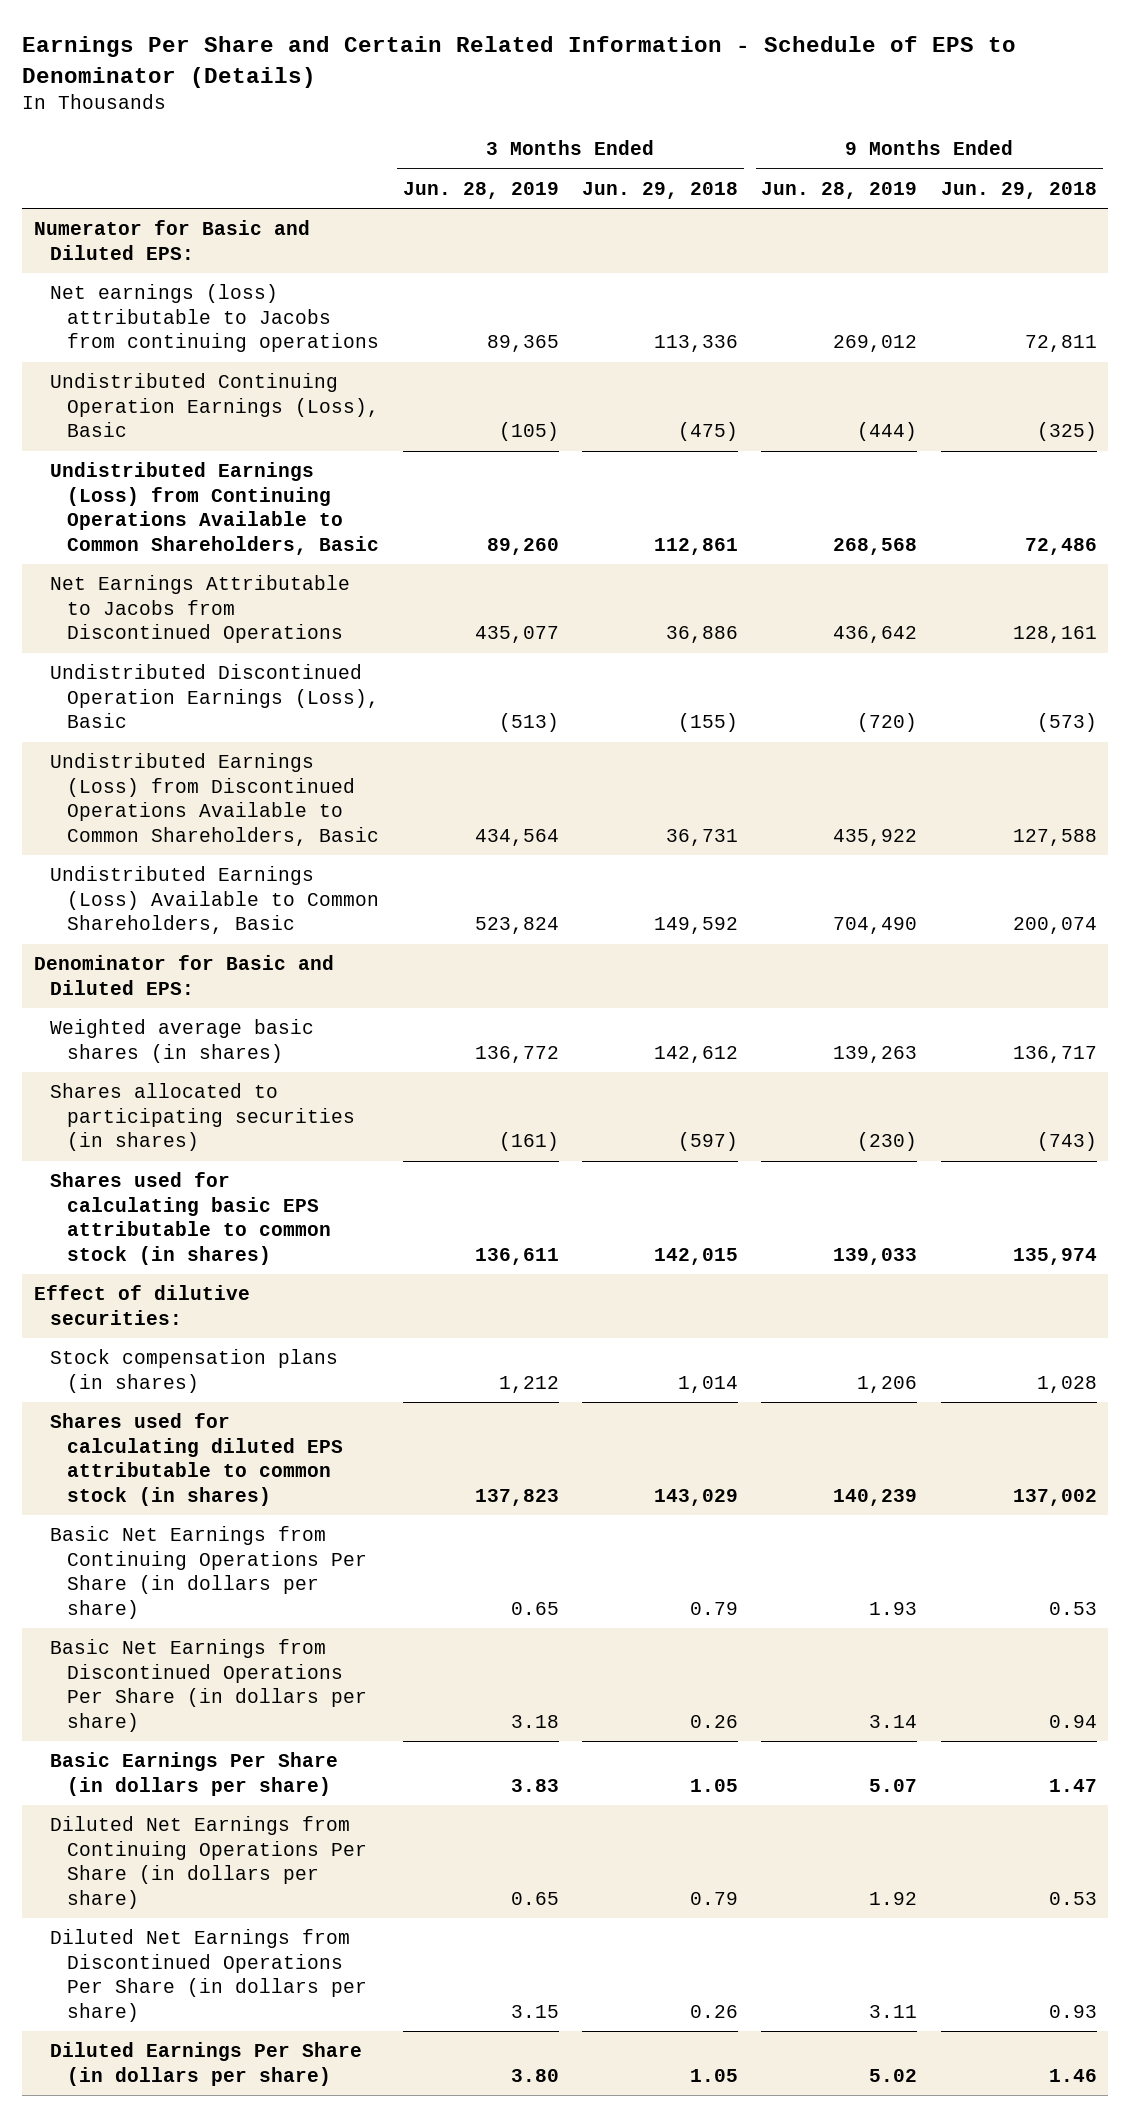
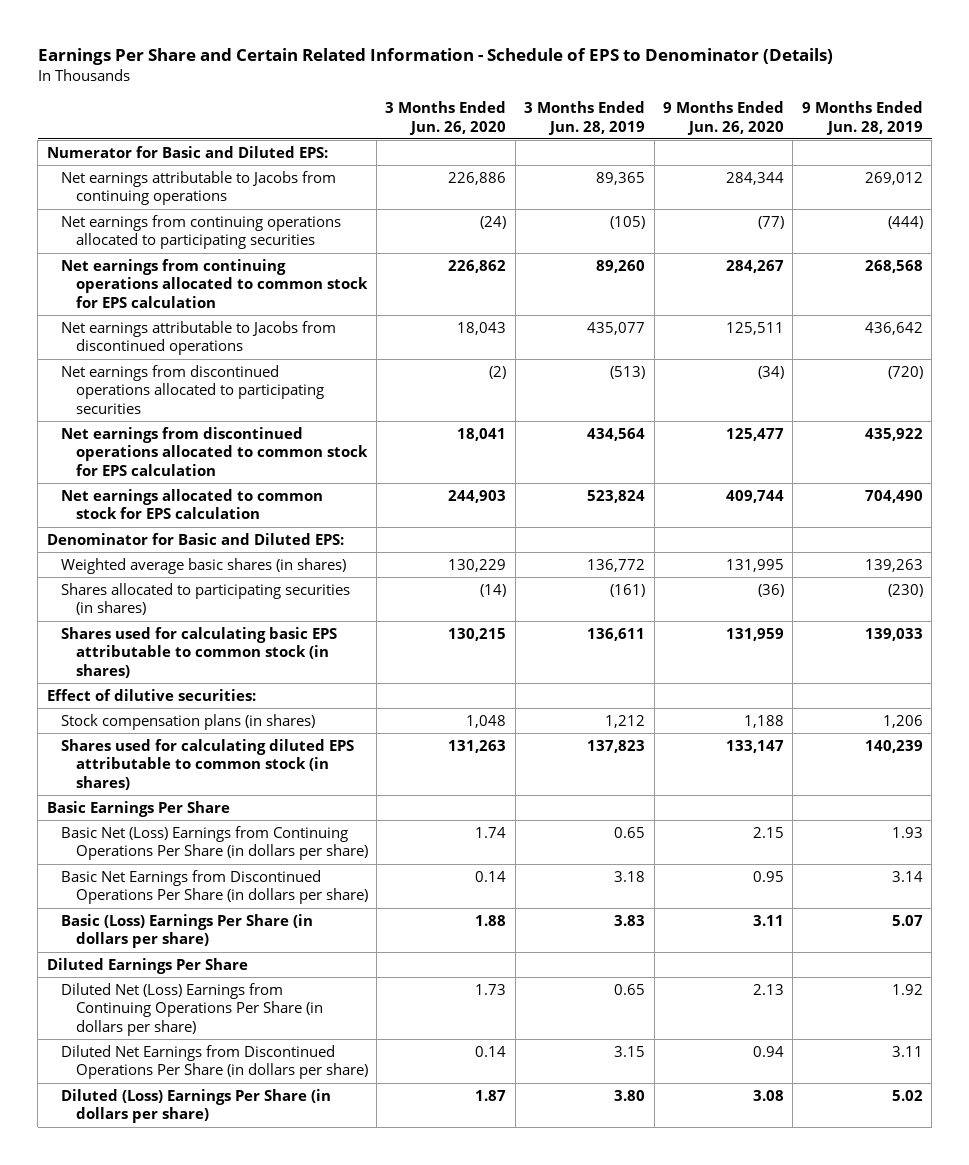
[581,182,738,200] Jun. 29, 2018 -> none
[940,182,1097,200] Jun. 29, 2018 -> none
none -> [385,101,507,135] 3 Months Ended Jun. 26, 2020
none -> [662,101,784,135] 9 Months Ended Jun. 26, 2020
[50,284,380,353] Net earnings (loss) attributable to Jacobs from continuing operations -> [61,170,337,206] Net earnings attributable to Jacobs from continuing operations
[50,373,380,438] Undistributed Continuing Operation Earnings (Loss), Basic -> [61,214,342,250] Net earnings from continuing operations allocated to participating securities
[50,462,380,555] Undistributed Earnings (Loss) from Continuing Operations Available to Common Shareholders, Basic -> [61,258,368,308] Net earnings from continuing operations allocated to common stock for EPS calculation
[50,575,351,644] Net Earnings Attributable to Jacobs from Discontinued Operations -> [61,320,337,356] Net earnings attributable to Jacobs from discontinued operations
[50,664,380,729] Undistributed Discontinued Operation Earnings (Loss), Basic -> [61,364,324,414] Net earnings from discontinued operations allocated to participating securities
[50,753,380,846] Undistributed Earnings (Loss) from Discontinued Operations Available to Common Shareholders, Basic -> [61,426,368,476] Net earnings from discontinued operations allocated to common stock for EPS calculation
[50,866,380,935] Undistributed Earnings (Loss) Available to Common Shareholders, Basic -> [61,488,324,520] Net earnings allocated to common stock for EPS calculation
none -> [46,800,230,817] Basic Earnings Per Share
[50,1526,368,1619] Basic Net Earnings from Continuing Operations Per Share (in dollars per share) -> [61,825,368,861] Basic Net (Loss) Earnings from Continuing Operations Per Share (in dollars per share)
[50,1752,339,1796] Basic Earnings Per Share (in dollars per share) -> [61,913,314,949] Basic (Loss) Earnings Per Share (in dollars per share)
none -> [46,957,248,974] Diluted Earnings Per Share
[50,1816,368,1909] Diluted Net Earnings from Continuing Operations Per Share (in dollars per share) -> [61,982,323,1036] Diluted Net (Loss) Earnings from Continuing Operations Per Share (in dollars per share)
[50,2042,363,2086] Diluted Earnings Per Share (in dollars per share) -> [61,1088,332,1124] Diluted (Loss) Earnings Per Share (in dollars per share)

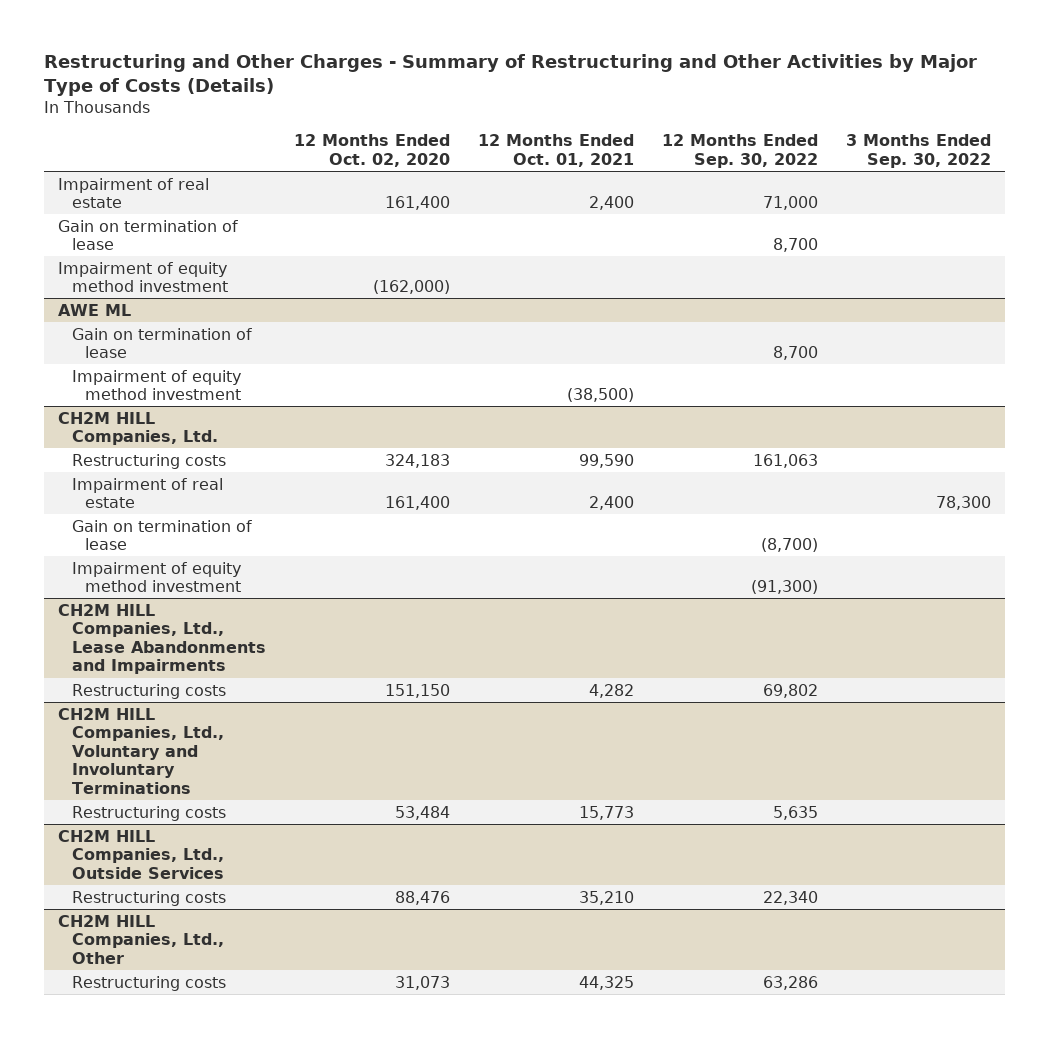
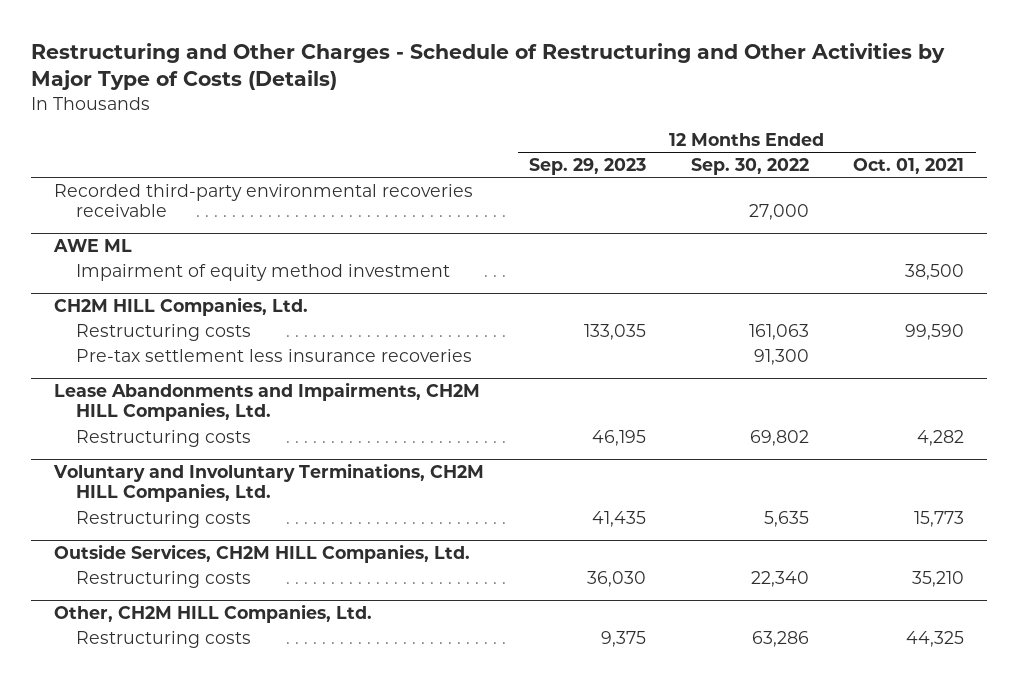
[44,54,978,97] Restructuring and Other Charges - Summary of Restructuring and Other Activities by Major Type of Costs (Details) -> [31,42,946,91] Restructuring and Other Charges - Schedule of Restructuring and Other Activities by Major Type of Costs (Details)
[293,134,450,167] 12 Months Ended Oct. 02, 2020 -> none
[845,134,991,168] 3 Months Ended Sep. 30, 2022 -> none
none -> [528,158,646,176] Sep. 29, 2023
[58,177,210,209] Impairment of real estate -> none
[58,219,239,251] Gain on termination of lease -> none
[58,261,228,293] Impairment of equity method investment -> none
none -> [53,183,473,218] Recorded third-party environmental recoveries receivable
[71,327,252,359] Gain on termination of lease -> none
[566,388,634,403] (38,500) -> [905,263,965,280] 38,500
[71,477,223,509] Impairment of real estate -> none
[71,519,252,551] Gain on termination of lease -> none
[71,561,241,593] Impairment of equity method investment -> none
none -> [76,348,473,362] Pre-tax settlement less insurance recoveries
[58,603,266,675] CH2M HILL Companies, Ltd., Lease Abandonments and Impairments -> [53,381,480,422] Lease Abandonments and Impairments, CH2M HILL Companies, Ltd.
[58,707,224,794] CH2M HILL Companies, Ltd., Voluntary and Involuntary Terminations -> [52,462,484,503] Voluntary and Involuntary Terminations, CH2M HILL Companies, Ltd.
[58,829,224,879] CH2M HILL Companies, Ltd., Outside Services -> [53,543,470,563] Outside Services, CH2M HILL Companies, Ltd.
[58,914,224,964] CH2M HILL Companies, Ltd., Other -> [53,603,372,623] Other, CH2M HILL Companies, Ltd.

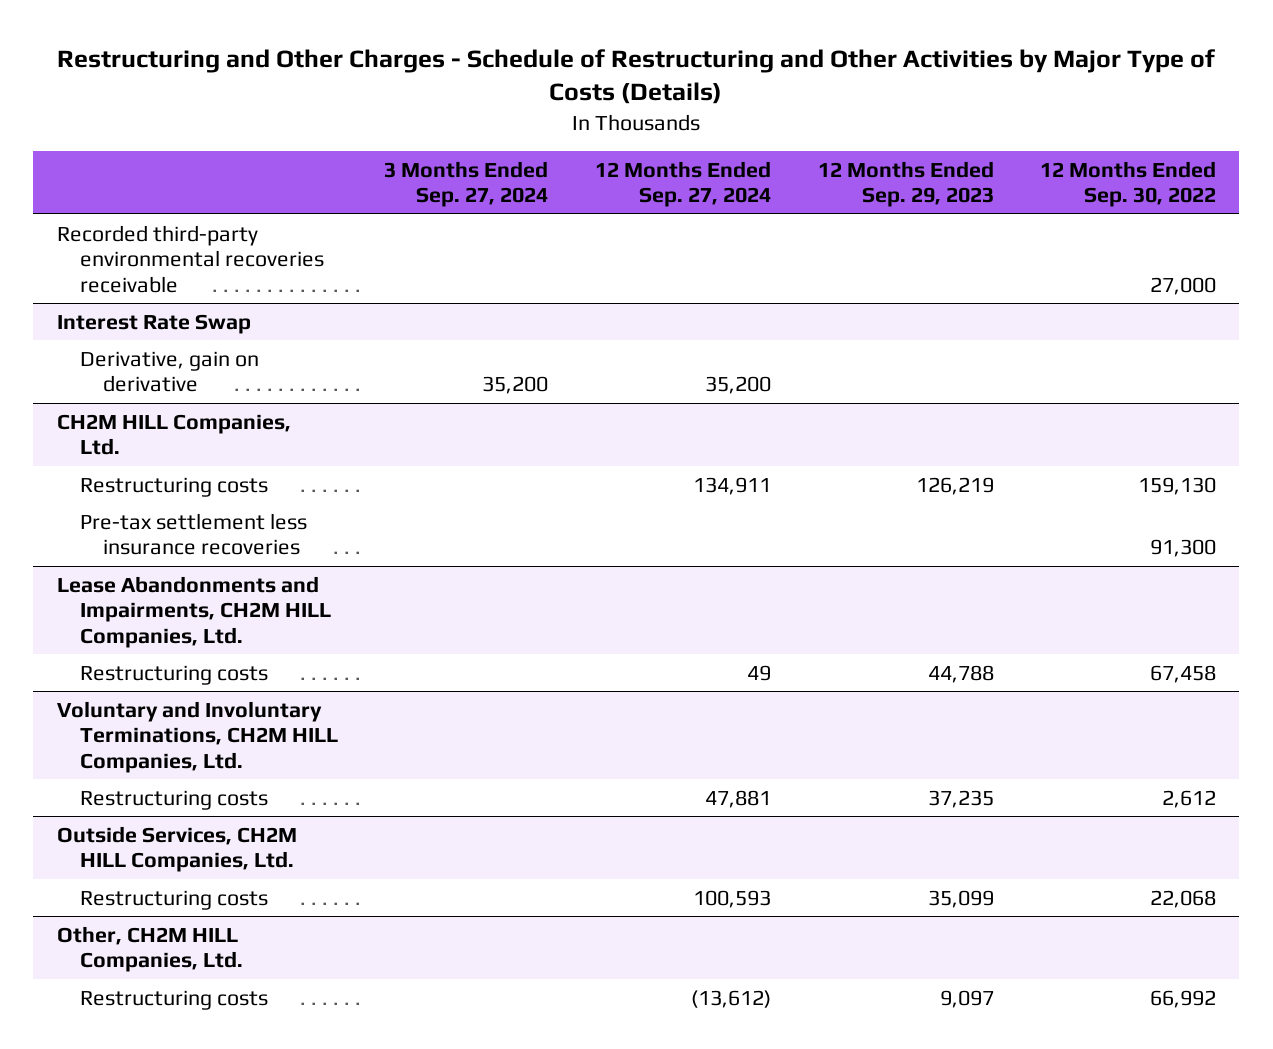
[853,158,965,175] Oct. 01, 2021 -> none
none -> [384,160,549,208] 3 Months Ended Sep. 27, 2024
none -> [595,160,772,208] 12 Months Ended Sep. 27, 2024
[52,238,132,252] AWE ML -> none
[76,263,451,281] Impairment of equity method investment -> none
none -> [56,313,251,334] Interest Rate Swap
none -> [79,350,259,393] Derivative, gain on derivative
[583,323,646,340] 133,035 -> [915,476,994,495] 126,219
[748,323,809,340] 161,063 -> [1138,476,1217,495] 159,130
[591,429,646,446] 46,195 -> [927,664,994,683] 44,788
[749,429,809,446] 69,802 -> [1150,664,1217,683] 67,458
[591,510,646,527] 41,435 -> [927,789,994,808] 37,235
[763,510,809,527] 5,635 -> [1162,789,1217,808] 2,612
[586,570,646,587] 36,030 -> [927,889,994,908] 35,099
[750,570,809,587] 22,340 -> [1150,889,1217,908] 22,068
[600,630,646,647] 9,375 -> [939,989,994,1008] 9,097
[751,630,809,647] 63,286 -> [1150,989,1217,1008] 66,992

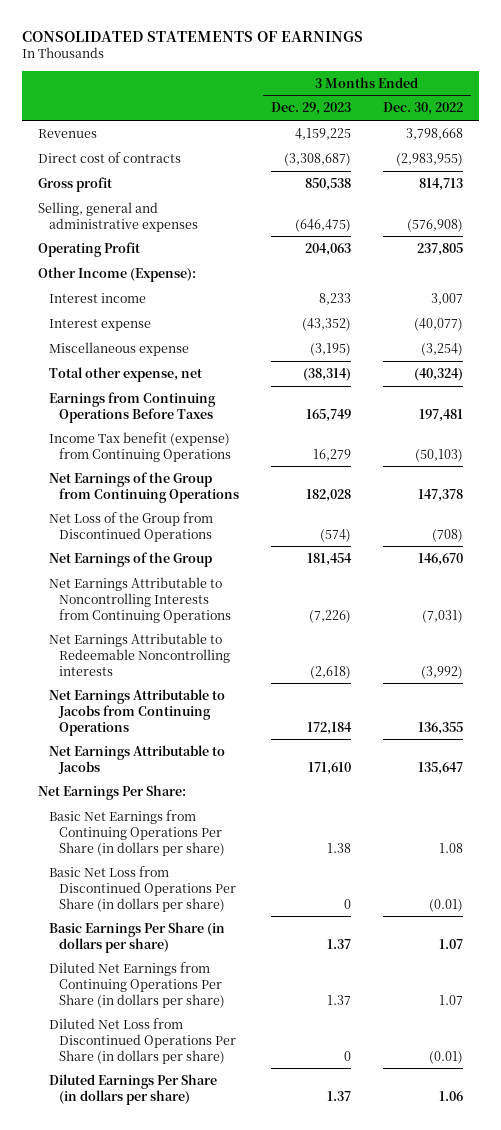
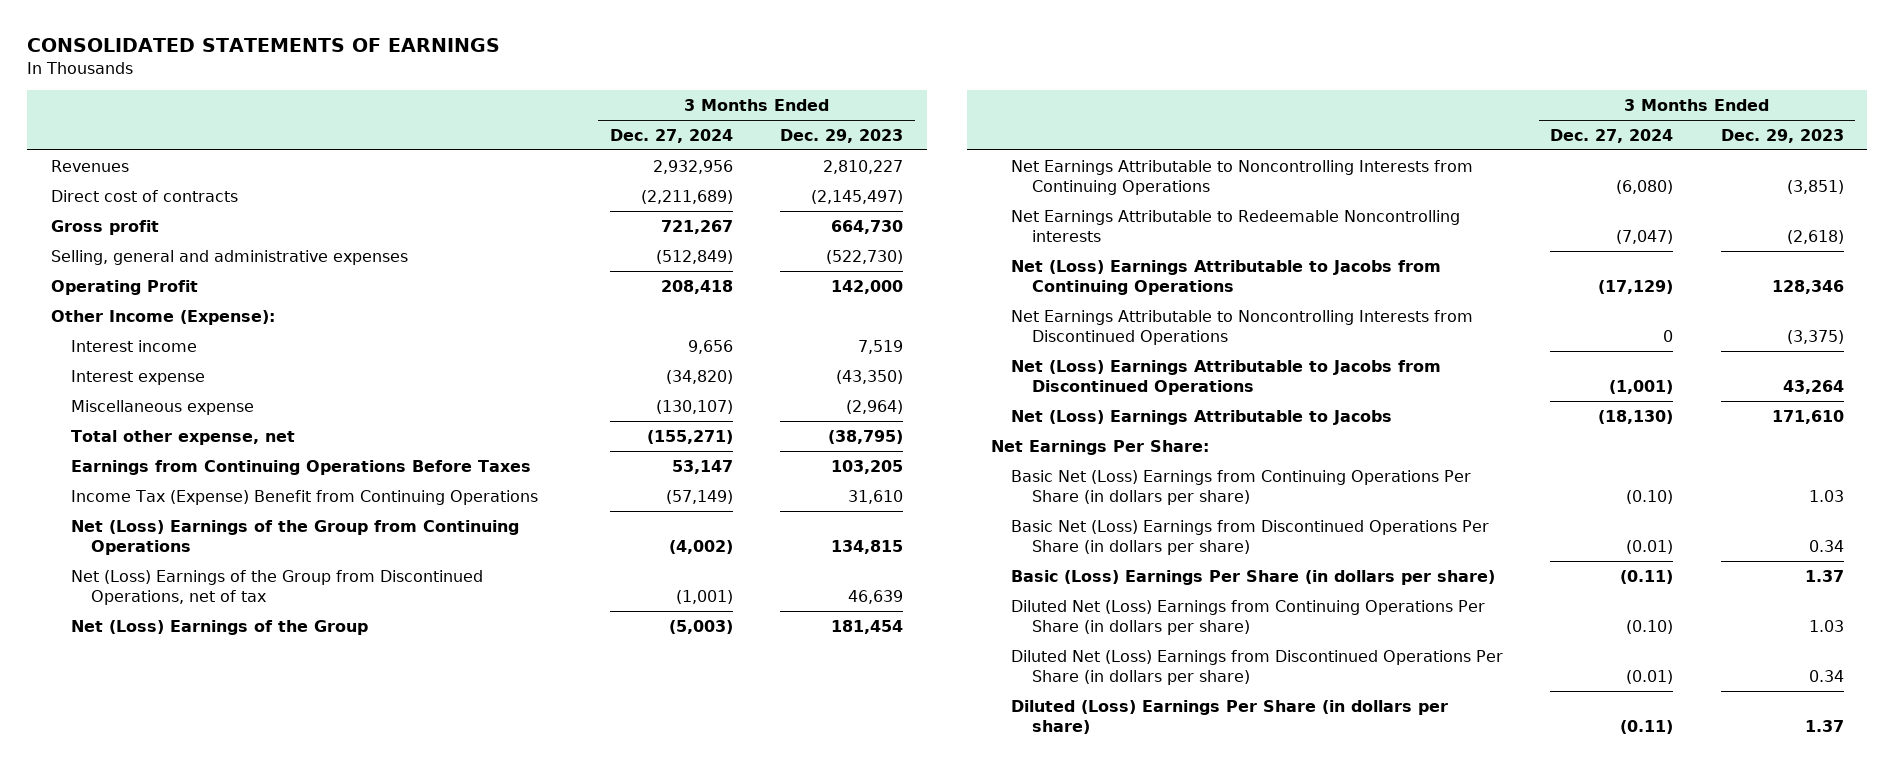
[382,102,463,116] Dec. 30, 2022 -> none
none -> [610,128,734,143] Dec. 27, 2024
[294,127,351,140] 4,159,225 -> [823,159,904,174] 2,810,227
[283,152,351,166] (3,308,687) -> [811,189,904,204] (2,145,497)
[304,177,351,191] 850,538 -> [831,219,904,234] 664,730
[294,218,351,232] (646,475) -> [826,249,904,264] (522,730)
[304,242,351,256] 204,063 -> [831,279,904,294] 142,000
[318,292,351,305] 8,233 -> [858,339,904,354] 7,519
[301,317,351,331] (43,352) -> [836,369,904,384] (43,350)
[309,342,351,356] (3,195) -> [846,399,904,414] (2,964)
[302,367,351,381] (38,314) -> [828,429,904,444] (38,795)
[305,408,351,422] 165,749 -> [831,459,904,474] 103,205
[48,431,231,462] Income Tax benefit (expense) from Continuing Operations -> [71,489,539,505] Income Tax (Expense) Benefit from Continuing Operations
[312,448,351,461] 16,279 -> [848,489,904,504] 31,610
[48,471,239,503] Net Earnings of the Group from Continuing Operations -> [71,519,520,556] Net (Loss) Earnings of the Group from Continuing Operations
[305,488,351,502] 182,028 -> [831,540,904,555] 134,815
[48,511,213,542] Net Loss of the Group from Discontinued Operations -> [71,569,484,606] Net (Loss) Earnings of the Group from Discontinued Operations, net of tax
[319,528,351,542] (574) -> [848,590,904,605] 46,639
[48,551,212,567] Net Earnings of the Group -> [71,619,369,635] Net (Loss) Earnings of the Group
[308,609,351,623] (7,226) -> [1786,180,1844,195] (3,851)
[48,688,225,736] Net Earnings Attributable to Jacobs from Continuing Operations -> [1011,259,1442,296] Net (Loss) Earnings Attributable to Jacobs from Continuing Operations
[306,721,352,735] 172,184 -> [1771,280,1844,295] 128,346
none -> [1011,309,1474,346] Net Earnings Attributable to Noncontrolling Interests from Discontinued Operations
none -> [1011,359,1442,396] Net (Loss) Earnings Attributable to Jacobs from Discontinued Operations
[48,744,225,774] Net Earnings Attributable to Jacobs -> [1011,409,1393,425] Net (Loss) Earnings Attributable to Jacobs
[48,809,225,856] Basic Net Earnings from Continuing Operations Per Share (in dollars per share) -> [1011,469,1472,506] Basic Net (Loss) Earnings from Continuing Operations Per Share (in dollars per share)
[326,842,351,853] 1.38 -> [1808,490,1844,503] 1.03
[48,865,236,912] Basic Net Loss from Discontinued Operations Per Share (in dollars per share) -> [1011,519,1490,556] Basic Net (Loss) Earnings from Discontinued Operations Per Share (in dollars per share)
[343,898,351,909] 0 -> [1808,540,1844,553] 0.34
[48,921,225,953] Basic Earnings Per Share (in dollars per share) -> [1011,569,1496,585] Basic (Loss) Earnings Per Share (in dollars per share)
[48,961,225,1008] Diluted Net Earnings from Continuing Operations Per Share (in dollars per share) -> [1011,599,1486,636] Diluted Net (Loss) Earnings from Continuing Operations Per Share (in dollars per share)
[326,994,351,1005] 1.37 -> [1808,620,1844,633] 1.03
[48,1017,236,1064] Diluted Net Loss from Discontinued Operations Per Share (in dollars per share) -> [1011,649,1504,686] Diluted Net (Loss) Earnings from Discontinued Operations Per Share (in dollars per share)
[343,1050,351,1061] 0 -> [1808,670,1844,683] 0.34
[48,1073,217,1105] Diluted Earnings Per Share (in dollars per share) -> [1011,699,1449,735] Diluted (Loss) Earnings Per Share (in dollars per share)

